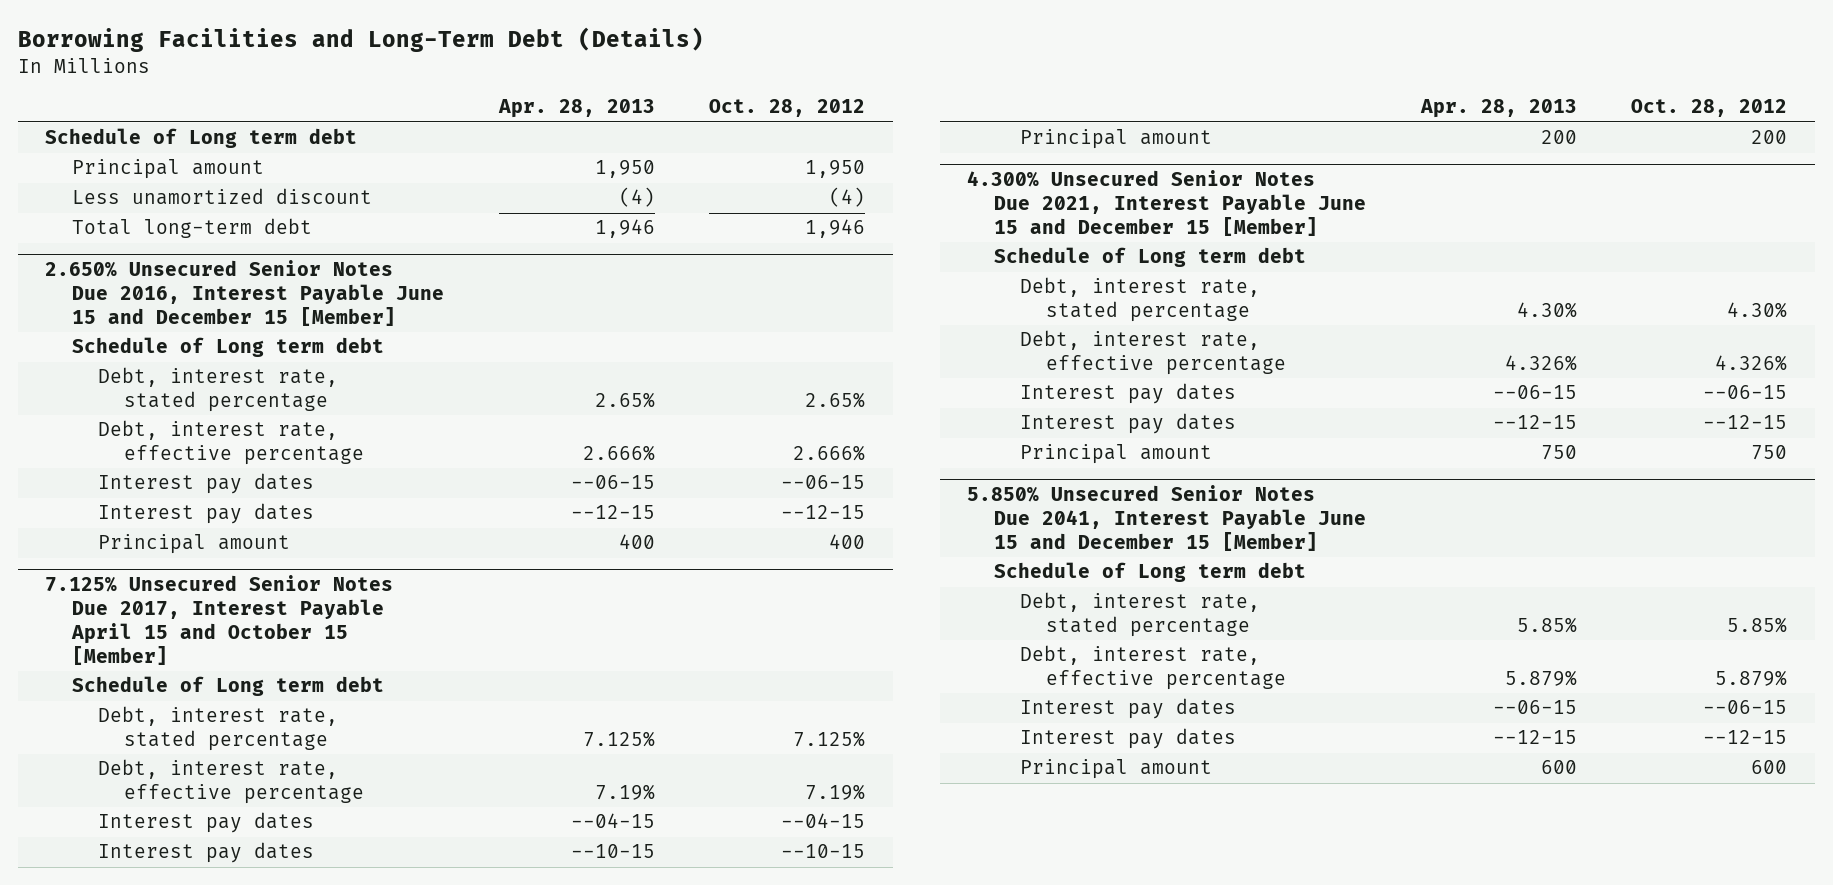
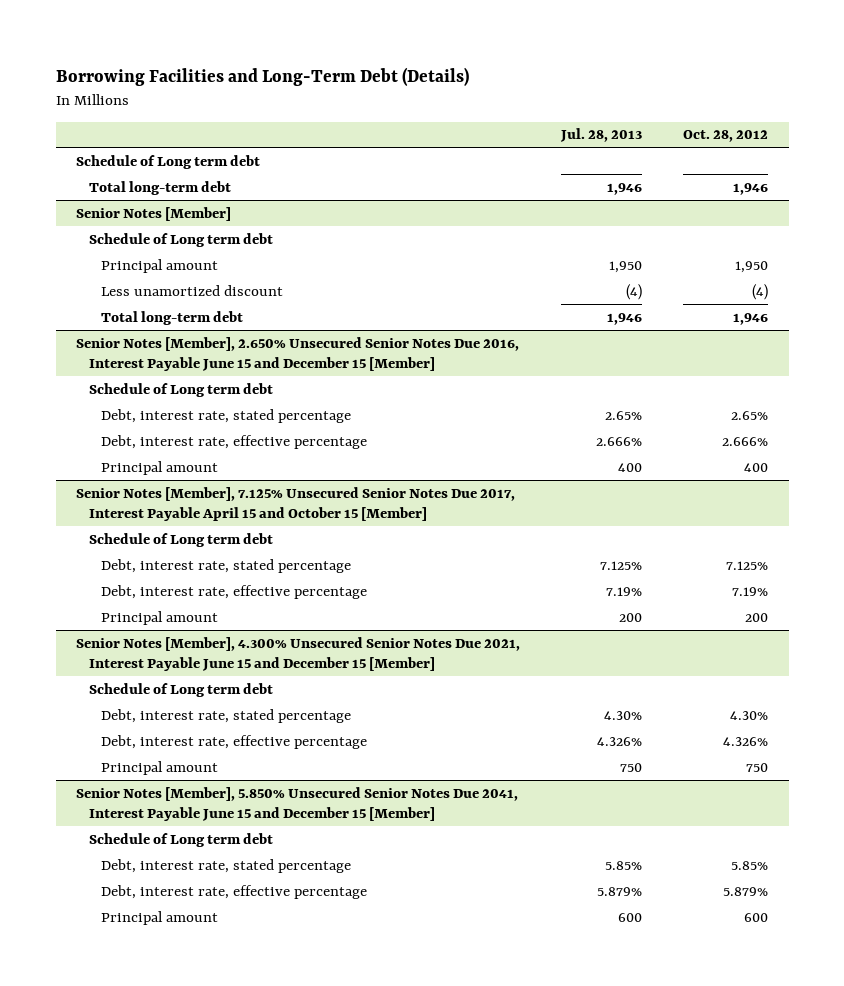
[497,99,655,119] Apr. 28, 2013 -> none
none -> [560,128,643,143] Jul. 28, 2013
none -> [88,180,231,195] Total long-term debt
none -> [76,206,232,221] Senior Notes [Member]
none -> [88,232,273,247] Schedule of Long term debt
[45,260,444,326] 2.650% Unsecured Senior Notes Due 2016, Interest Payable June 15 and December 15 [Member] -> [76,336,520,372] Senior Notes [Member], 2.650% Unsecured Senior Notes Due 2016, Interest Payable June 15 and December 15 [Member]
[98,473,315,495] Interest pay dates -> none
[98,503,315,525] Interest pay dates -> none
[45,575,394,665] 7.125% Unsecured Senior Notes Due 2017, Interest Payable April 15 and October 15 [Member] -> [76,486,516,522] Senior Notes [Member], 7.125% Unsecured Senior Notes Due 2017, Interest Payable April 15 and October 15 [Member]
[98,812,315,834] Interest pay dates -> none
[98,842,315,864] Interest pay dates -> none
[967,170,1366,236] 4.300% Unsecured Senior Notes Due 2021, Interest Payable June 15 and December 15 [Member] -> [76,636,521,672] Senior Notes [Member], 4.300% Unsecured Senior Notes Due 2021, Interest Payable June 15 and December 15 [Member]
[1020,383,1237,405] Interest pay dates -> none
[1020,413,1237,435] Interest pay dates -> none
[967,485,1366,551] 5.850% Unsecured Senior Notes Due 2041, Interest Payable June 15 and December 15 [Member] -> [76,786,519,822] Senior Notes [Member], 5.850% Unsecured Senior Notes Due 2041, Interest Payable June 15 and December 15 [Member]
[1020,698,1237,720] Interest pay dates -> none
[1020,728,1237,750] Interest pay dates -> none

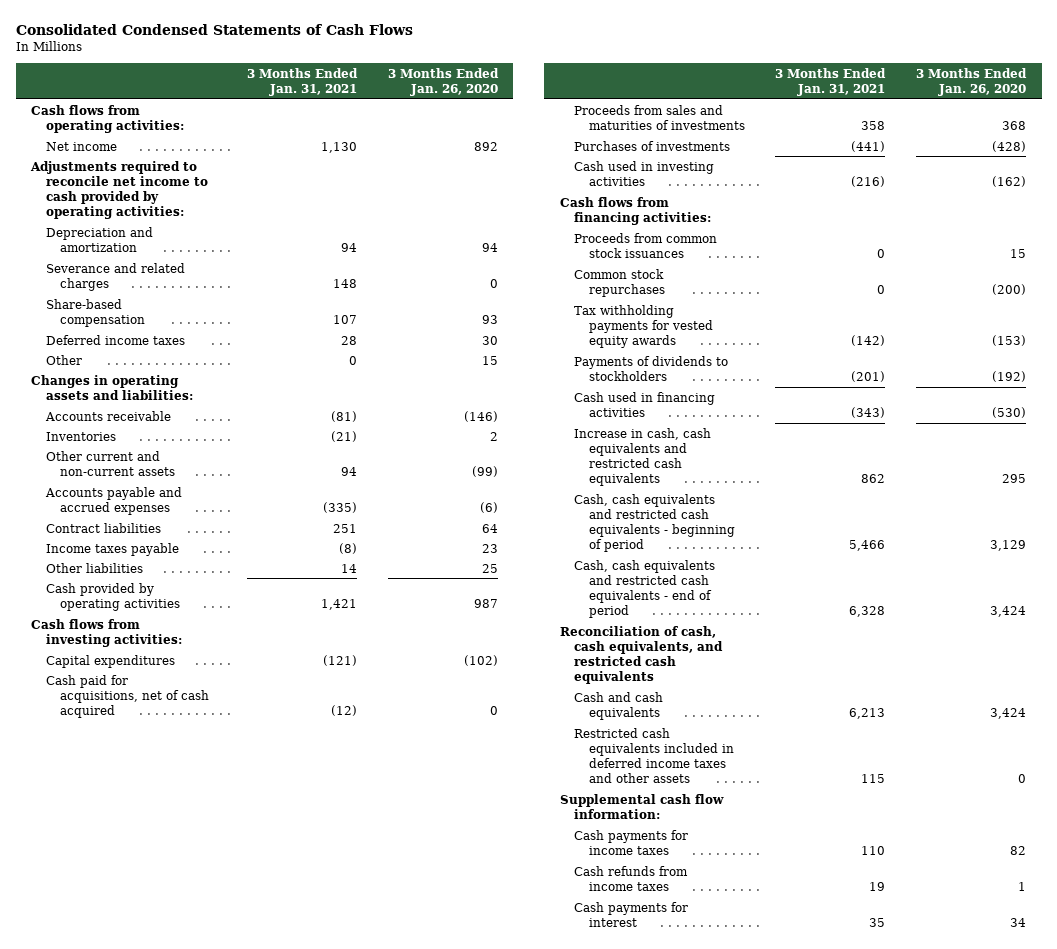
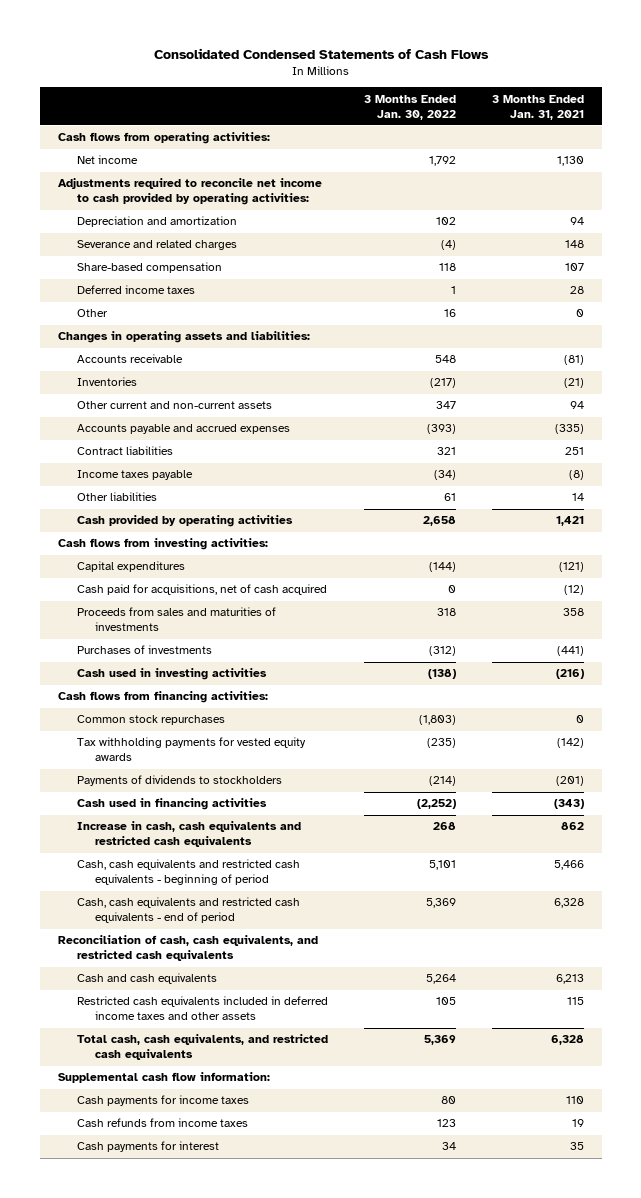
[387,67,499,97] 3 Months Ended Jan. 26, 2020 -> none
none -> [363,94,456,120] 3 Months Ended Jan. 30, 2022
[574,232,718,258] Proceeds from common stock issuances -> none
none -> [76,1034,328,1061] Total cash, cash equivalents, and restricted cash equivalents

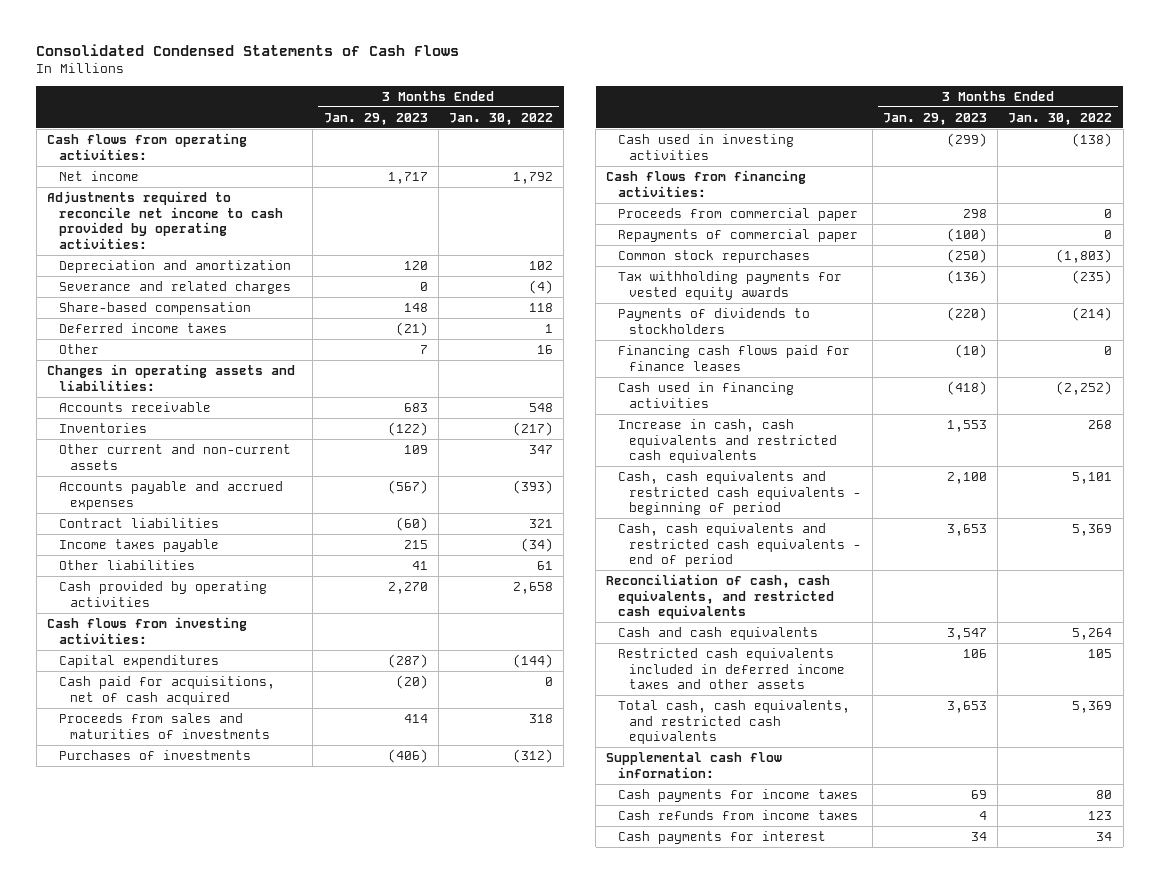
[491,94,584,120] 3 Months Ended Jan. 31, 2021 -> none
none -> [323,112,428,125] Jan. 29, 2023
none -> [617,207,858,221] Proceeds from commercial paper
none -> [617,228,858,242] Repayments of commercial paper
none -> [617,344,850,371] Financing cash flows paid for finance leases

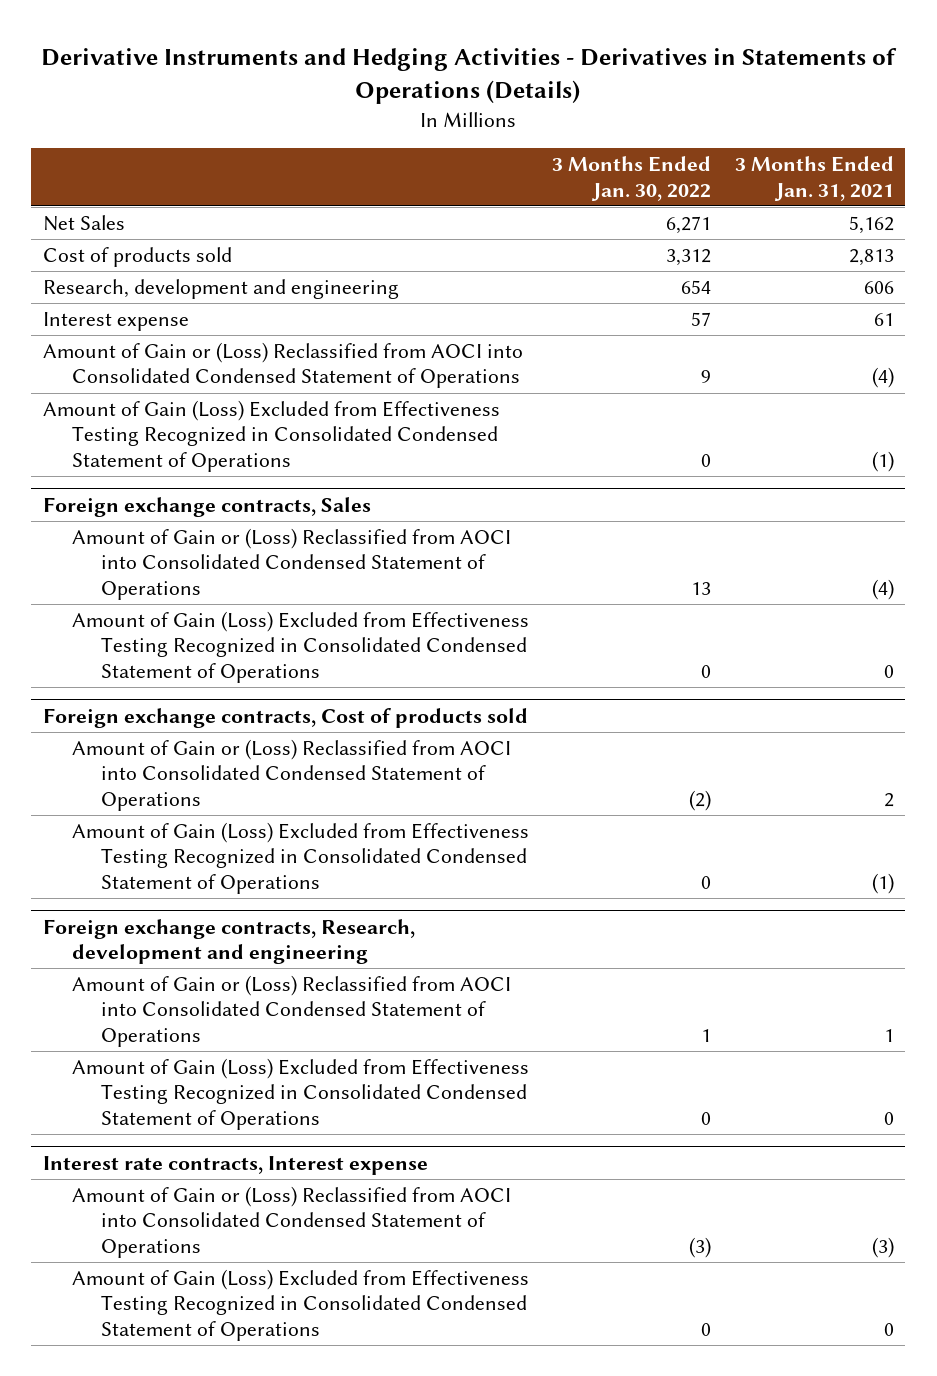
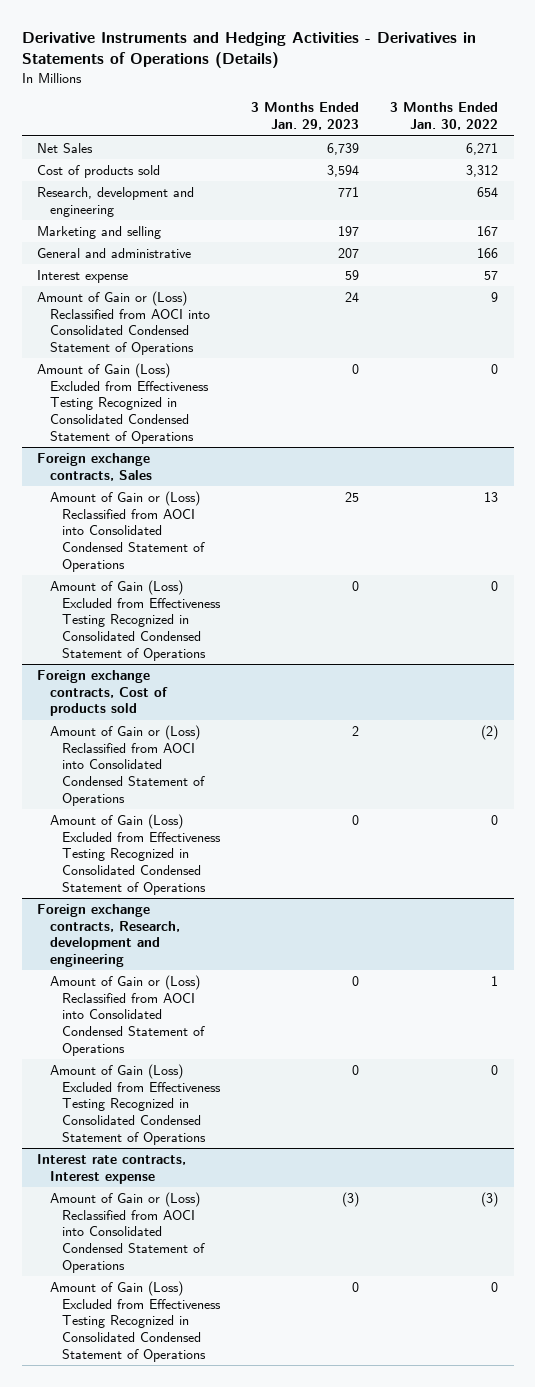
[734,156,894,201] 3 Months Ended Jan. 31, 2021 -> none
none -> [251,102,360,131] 3 Months Ended Jan. 29, 2023
none -> [37,225,162,239] Marketing and selling
none -> [37,247,192,258] General and administrative

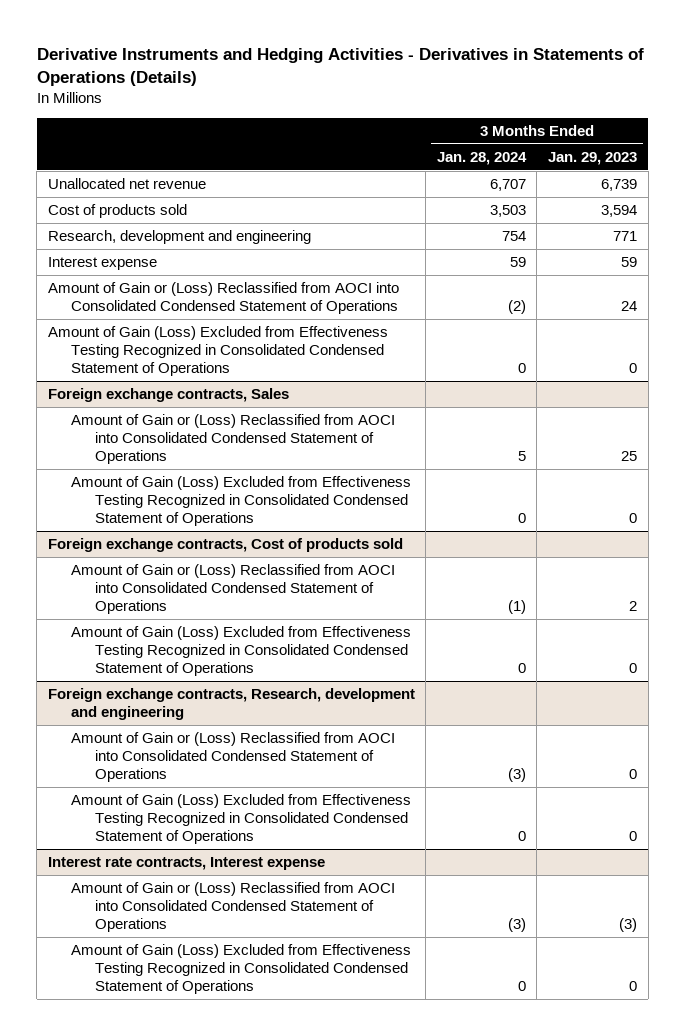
[390,102,499,131] 3 Months Ended Jan. 30, 2022 -> none
none -> [436,151,527,165] Jan. 28, 2024
[37,142,94,153] Net Sales -> [47,178,206,190] Unallocated net revenue
[37,225,162,239] Marketing and selling -> none
[37,247,192,258] General and administrative -> none

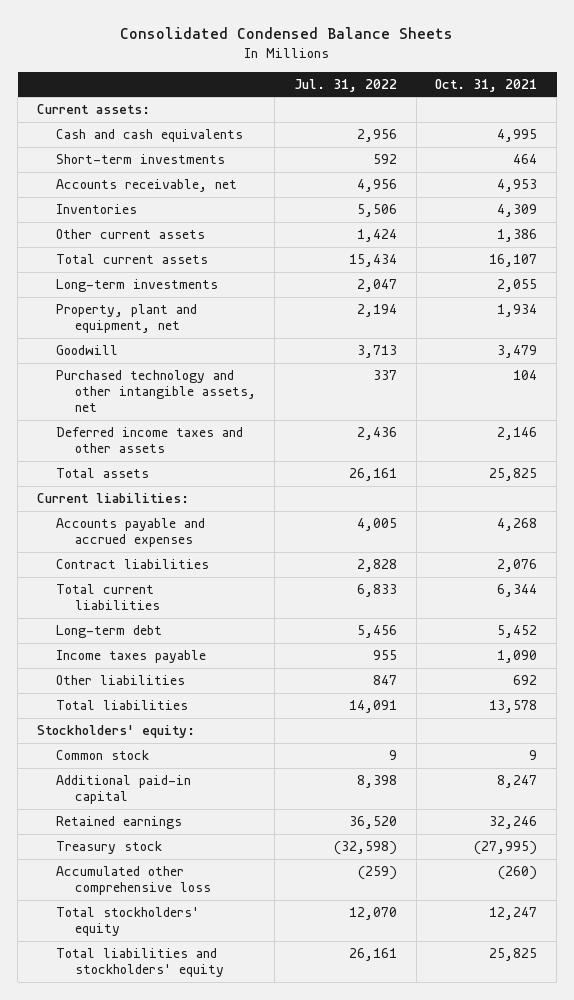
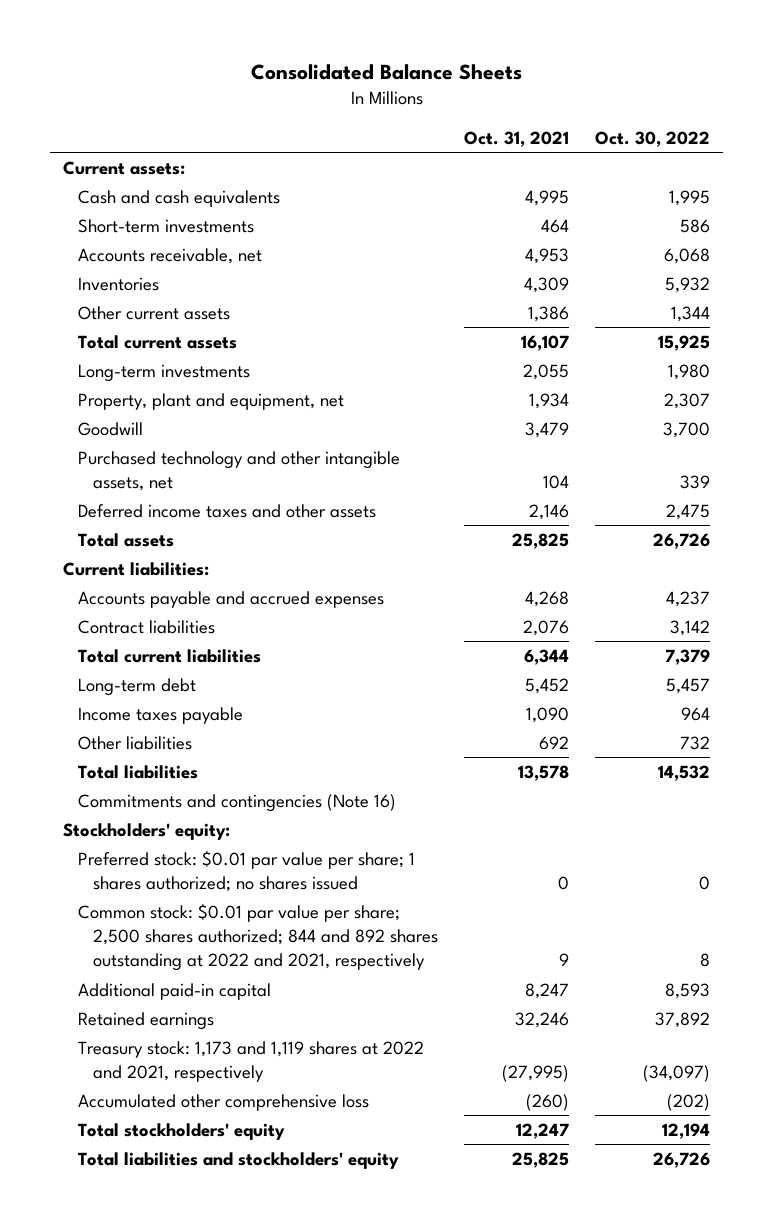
[120,27,454,40] Consolidated Condensed Balance Sheets -> [250,64,522,81] Consolidated Balance Sheets
[294,78,398,92] Jul. 31, 2022 -> none
none -> [595,130,711,147] Oct. 30, 2022
none -> [77,793,396,812] Commitments and contingencies (Note 16)
none -> [77,849,415,892] Preferred stock: $0.01 par value per share; 1 shares authorized; no shares issued
[55,750,149,761] Common stock -> [77,902,438,972] Common stock: $0.01 par value per share; 2,500 shares authorized; 844 and 892 shares outstanding at 2022 and 2021, respectively
[55,841,162,855] Treasury stock -> [77,1040,424,1082] Treasury stock: 1,173 and 1,119 shares at 2022 and 2021, respectively

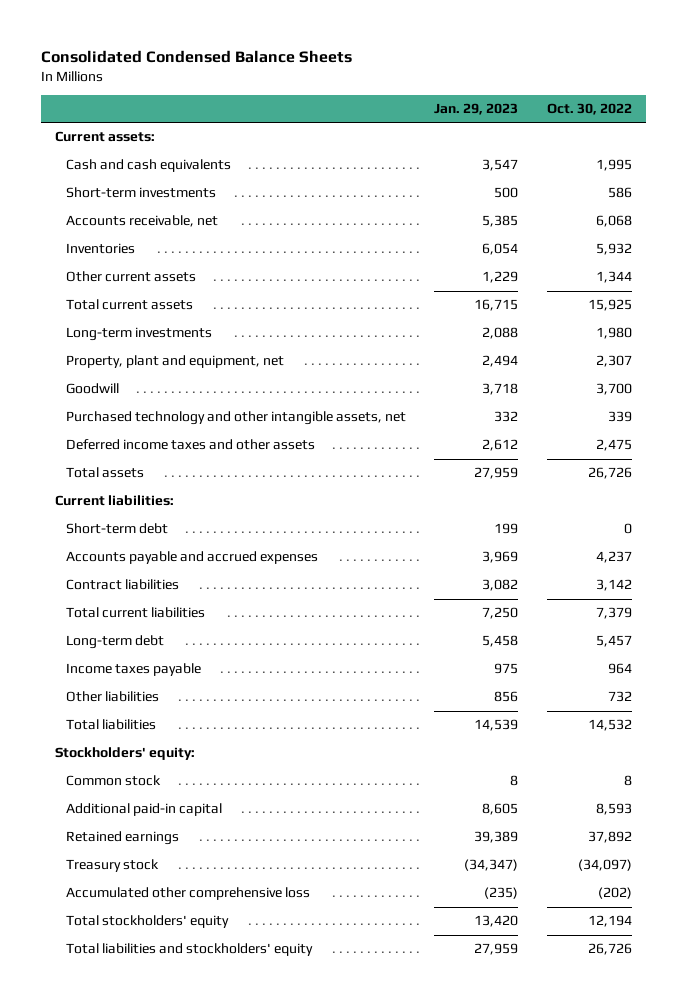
[250,64,522,81] Consolidated Balance Sheets -> [40,50,352,64] Consolidated Condensed Balance Sheets
[463,130,569,147] Oct. 31, 2021 -> none
none -> [434,102,519,115] Jan. 29, 2023
none -> [66,523,169,535] Short-term debt
[77,793,396,812] Commitments and contingencies (Note 16) -> none
[77,849,415,892] Preferred stock: $0.01 par value per share; 1 shares authorized; no shares issued -> none
[77,902,438,972] Common stock: $0.01 par value per share; 2,500 shares authorized; 844 and 892 shares outstanding at 2022 and 2021, respectively -> [66,775,162,787] Common stock
[77,1040,424,1082] Treasury stock: 1,173 and 1,119 shares at 2022 and 2021, respectively -> [66,859,160,873] Treasury stock

